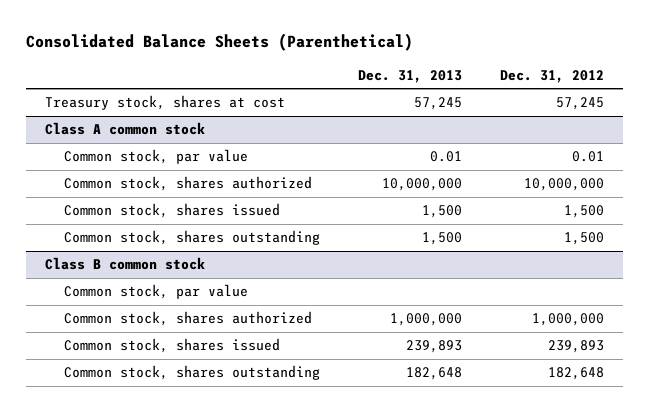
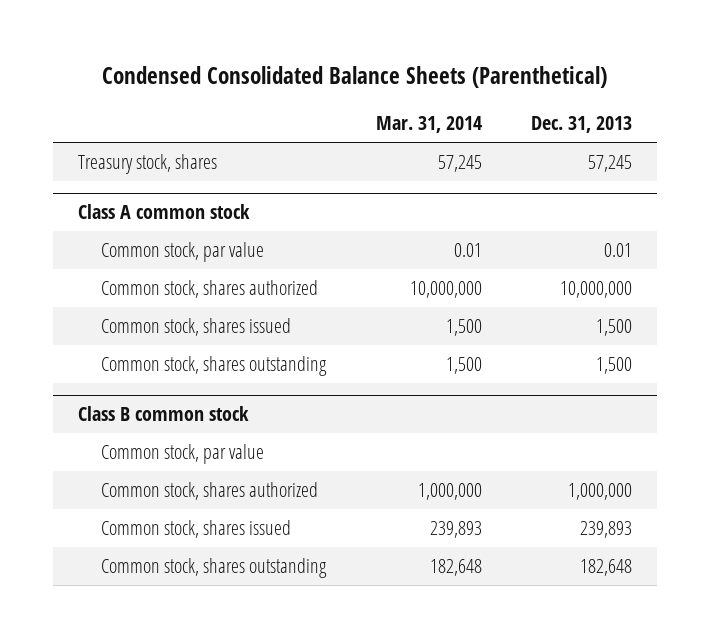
[25,33,413,52] Consolidated Balance Sheets (Parenthetical) -> [102,66,608,89] Condensed Consolidated Balance Sheets (Parenthetical)
[500,69,605,83] Dec. 31, 2012 -> none
none -> [375,116,482,134] Mar. 31, 2014
[44,95,285,111] Treasury stock, shares at cost -> [78,153,218,174] Treasury stock, shares

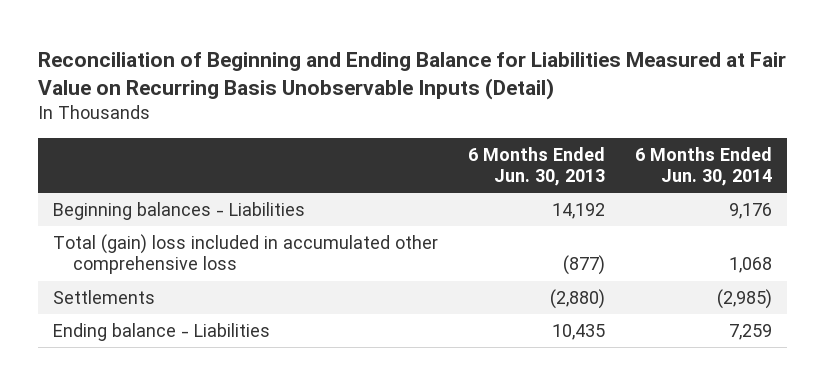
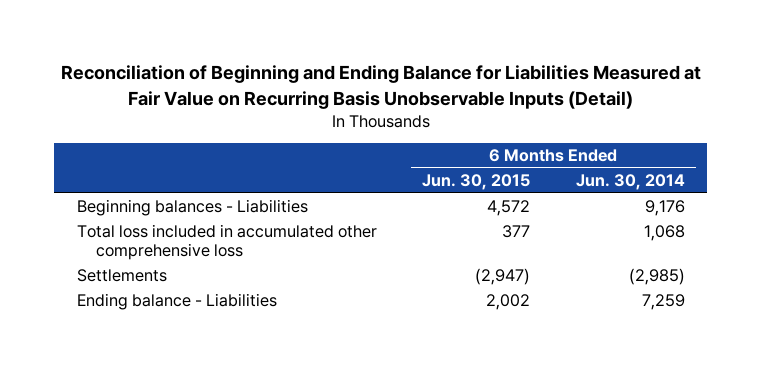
[468,146,606,187] 6 Months Ended Jun. 30, 2013 -> none
none -> [422,173,531,190] Jun. 30, 2015
[53,234,439,275] Total (gain) loss included in accumulated other comprehensive loss -> [76,224,377,261] Total loss included in accumulated other comprehensive loss

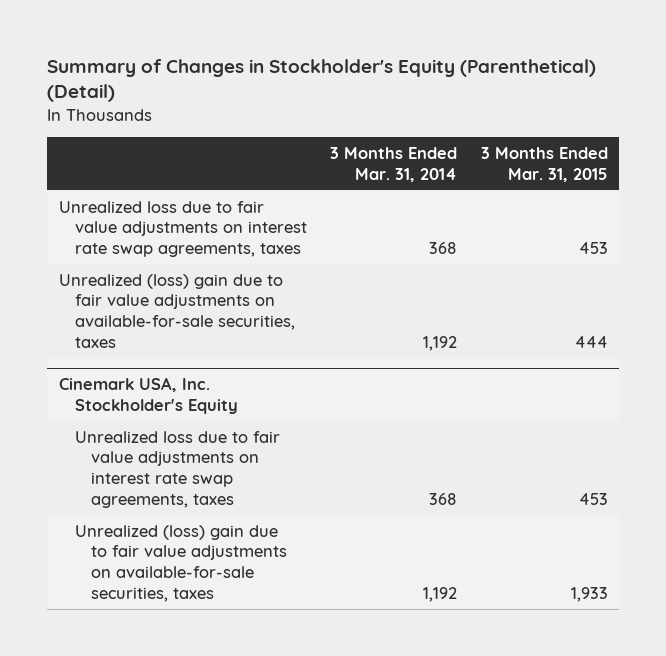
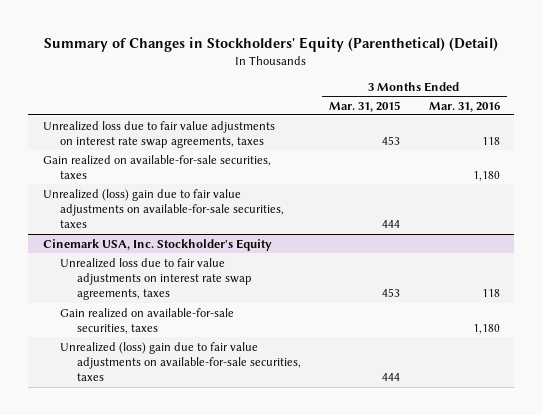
[46,58,596,103] Summary of Changes in Stockholder's Equity (Parenthetical) (Detail) -> [44,36,499,52] Summary of Changes in Stockholders' Equity (Parenthetical) (Detail)
[330,147,458,182] 3 Months Ended Mar. 31, 2014 -> none
none -> [428,101,500,112] Mar. 31, 2016
none -> [42,154,271,179] Gain realized on available-for-sale securities, taxes
none -> [59,307,234,334] Gain realized on available-for-sale securities, taxes
[570,587,608,603] 1,933 -> [382,373,401,382] 444

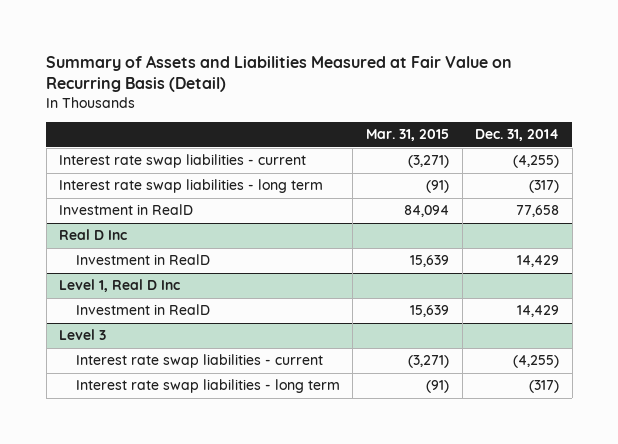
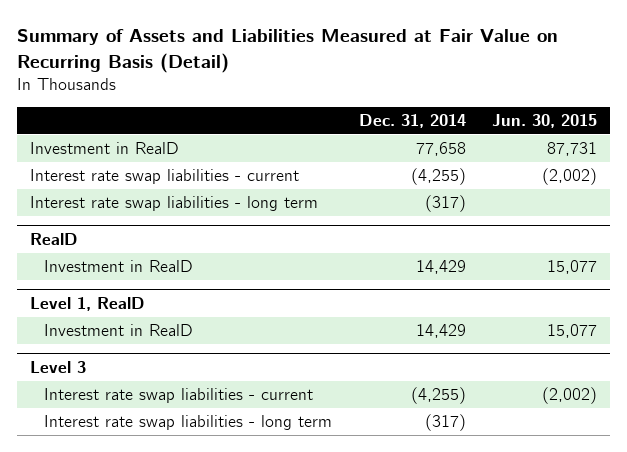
[366,129,450,142] Mar. 31, 2015 -> none
none -> [492,113,598,128] Jun. 30, 2015
[59,204,194,216] Investment in RealD -> [29,142,179,155] Investment in RealD
[59,229,128,241] Real D Inc -> none
none -> [29,233,78,246] RealD
[59,279,181,293] Level 1, Real D Inc -> none
none -> [29,297,145,312] Level 1, RealD

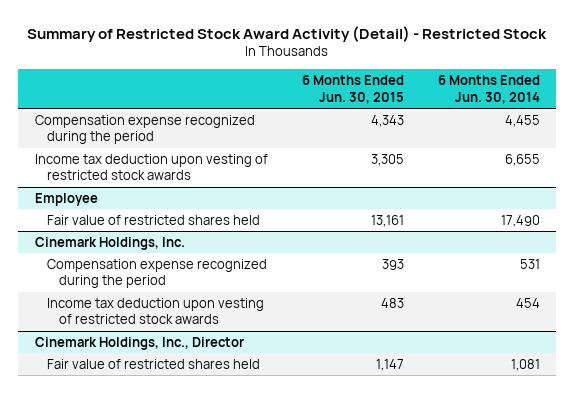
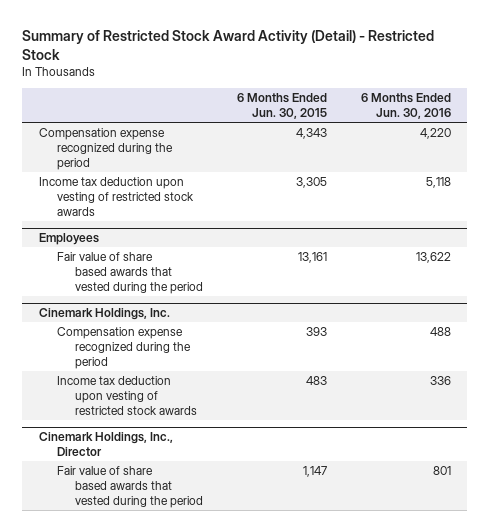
[437,75,540,104] 6 Months Ended Jun. 30, 2014 -> none
none -> [360,92,451,120] 6 Months Ended Jun. 30, 2016
[35,192,99,206] Employee -> [38,233,99,246] Employees
[47,214,261,225] Fair value of restricted shares held -> [57,251,204,295] Fair value of share based awards that vested during the period
[47,358,261,369] Fair value of restricted shares held -> [57,465,204,509] Fair value of share based awards that vested during the period

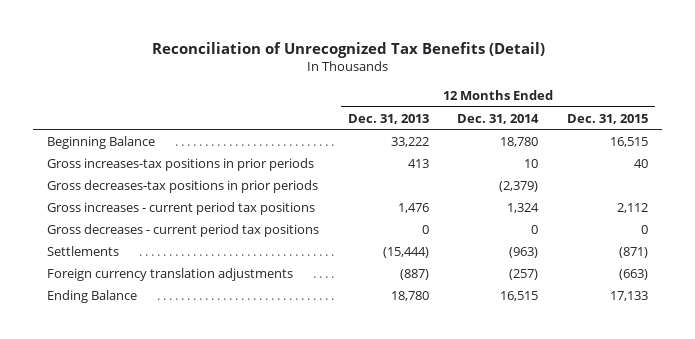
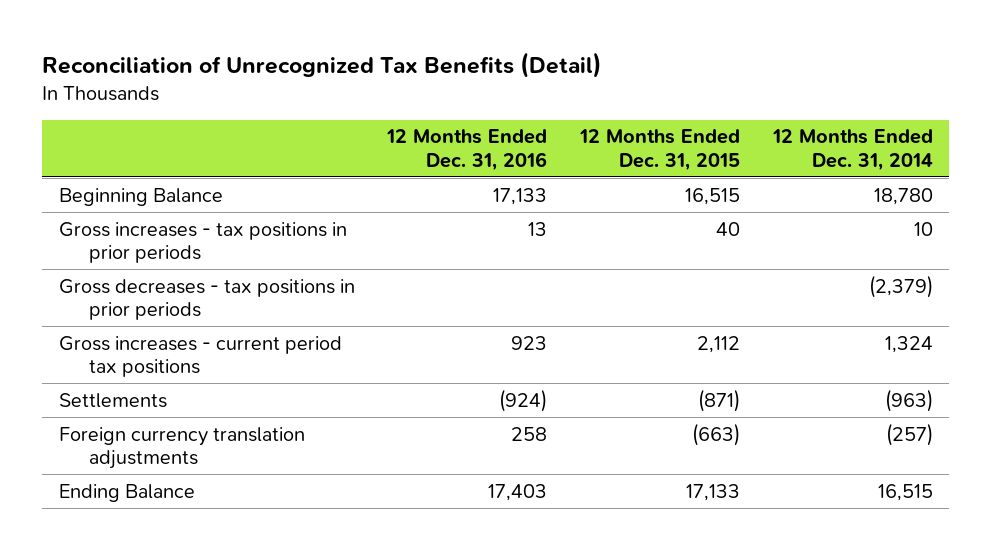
[347,113,429,124] Dec. 31, 2013 -> none
none -> [386,129,548,171] 12 Months Ended Dec. 31, 2016
[47,157,315,171] Gross increases-tax positions in prior periods -> [58,221,347,263] Gross increases - tax positions in prior periods
[47,179,319,193] Gross decreases-tax positions in prior periods -> [58,278,355,320] Gross decreases - tax positions in prior periods
[47,223,320,237] Gross decreases - current period tax positions -> none

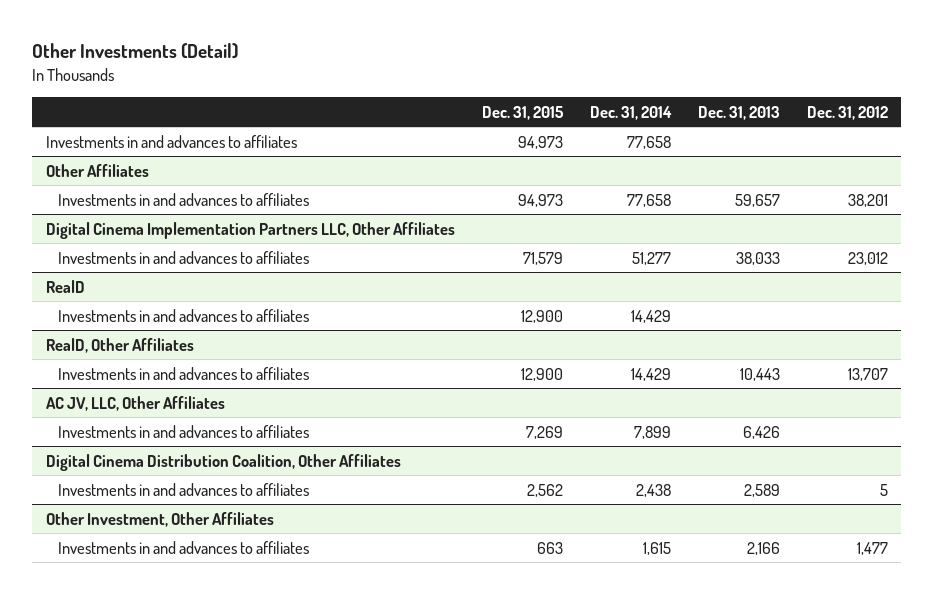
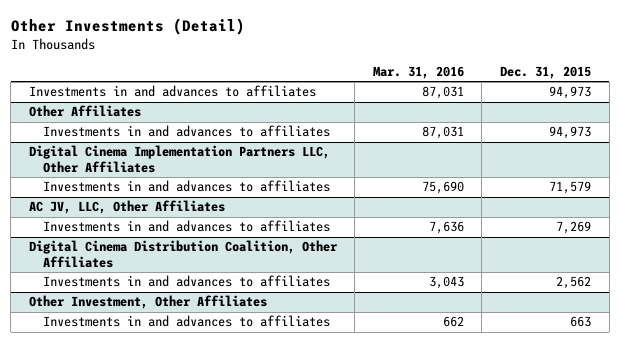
[589,105,672,120] Dec. 31, 2014 -> none
[697,105,780,120] Dec. 31, 2013 -> none
[806,105,888,120] Dec. 31, 2012 -> none
none -> [372,65,464,79] Mar. 31, 2016
[45,279,85,293] RealD -> none
[58,308,310,322] Investments in and advances to affiliates -> none
[45,337,194,353] RealD, Other Affiliates -> none
[58,366,310,380] Investments in and advances to affiliates -> none

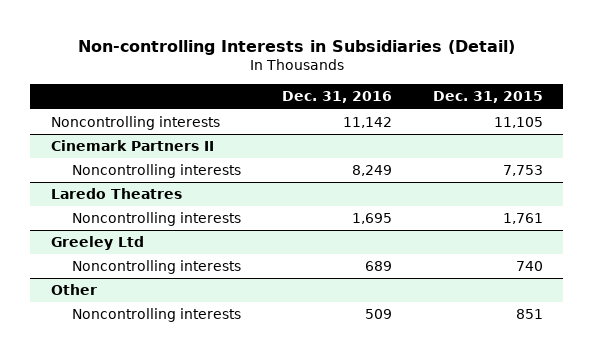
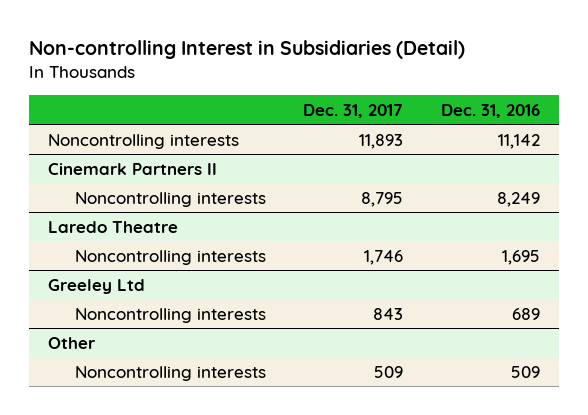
[77,39,515,55] Non-controlling Interests in Subsidiaries (Detail) -> [29,40,466,60] Non-controlling Interest in Subsidiaries (Detail)
[432,91,543,104] Dec. 31, 2015 -> none
none -> [303,103,404,118] Dec. 31, 2017
[50,188,182,200] Laredo Theatres -> [47,220,178,233] Laredo Theatre

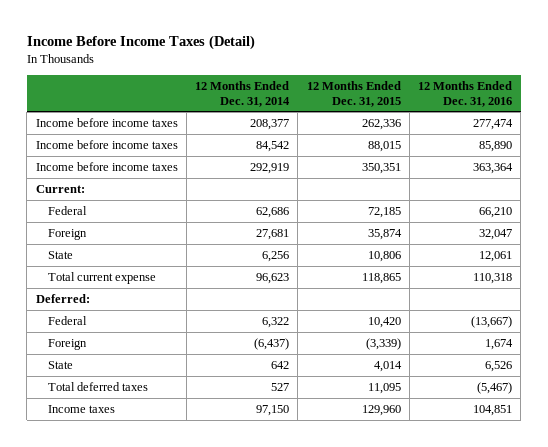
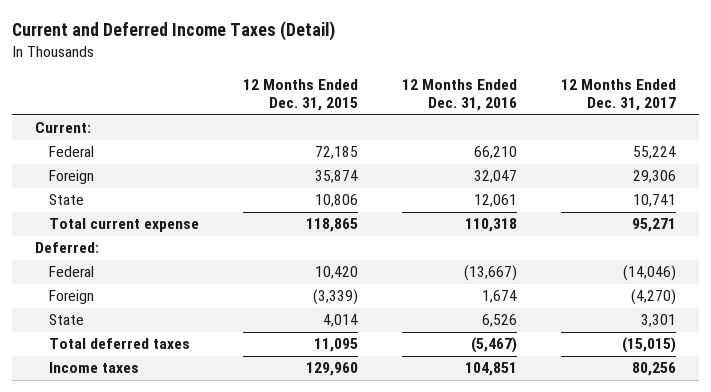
[26,35,255,51] Income Before Income Taxes (Detail) -> [12,21,336,42] Current and Deferred Income Taxes (Detail)
[195,81,291,107] 12 Months Ended Dec. 31, 2014 -> none
none -> [561,78,677,112] 12 Months Ended Dec. 31, 2017
[35,117,178,127] Income before income taxes -> none
[35,139,178,149] Income before income taxes -> none
[35,161,178,171] Income before income taxes -> none

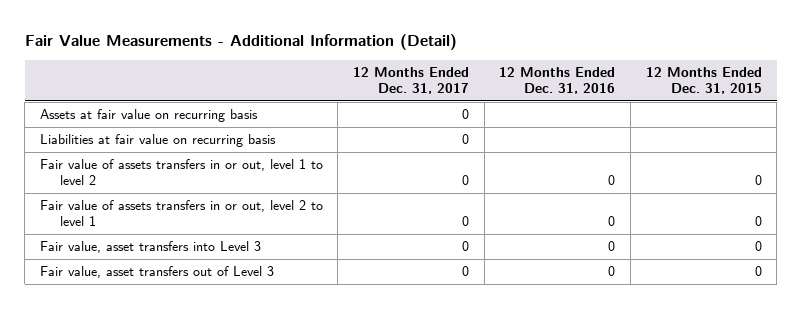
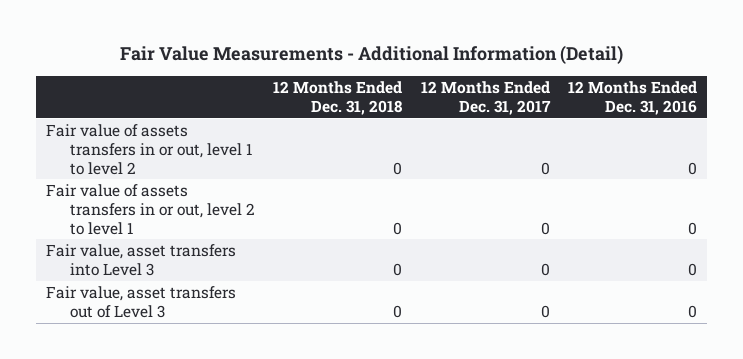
[645,66,762,94] 12 Months Ended Dec. 31, 2015 -> none
none -> [273,80,403,115] 12 Months Ended Dec. 31, 2018
[39,109,258,123] Assets at fair value on recurring basis -> none
[39,134,276,148] Liabilities at fair value on recurring basis -> none

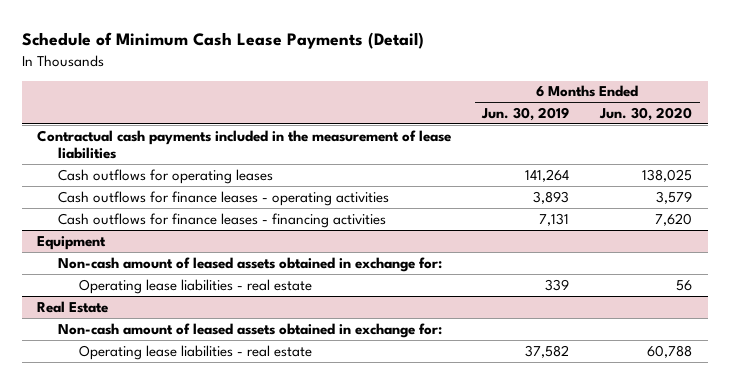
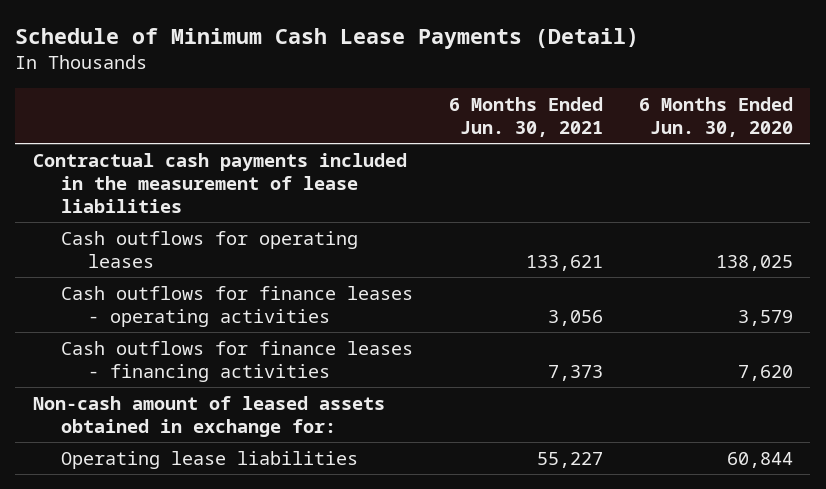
[481,107,570,122] Jun. 30, 2019 -> none
none -> [448,96,603,137] 6 Months Ended Jun. 30, 2021
[37,235,107,250] Equipment -> none
[37,300,109,313] Real Estate -> none
[58,322,443,338] Non-cash amount of leased assets obtained in exchange for: -> none
[78,344,312,360] Operating lease liabilities - real estate -> none
[78,278,312,294] Operating lease liabilities - real estate -> [60,450,358,469] Operating lease liabilities
[676,279,693,291] 56 -> [726,451,793,468] 60,844

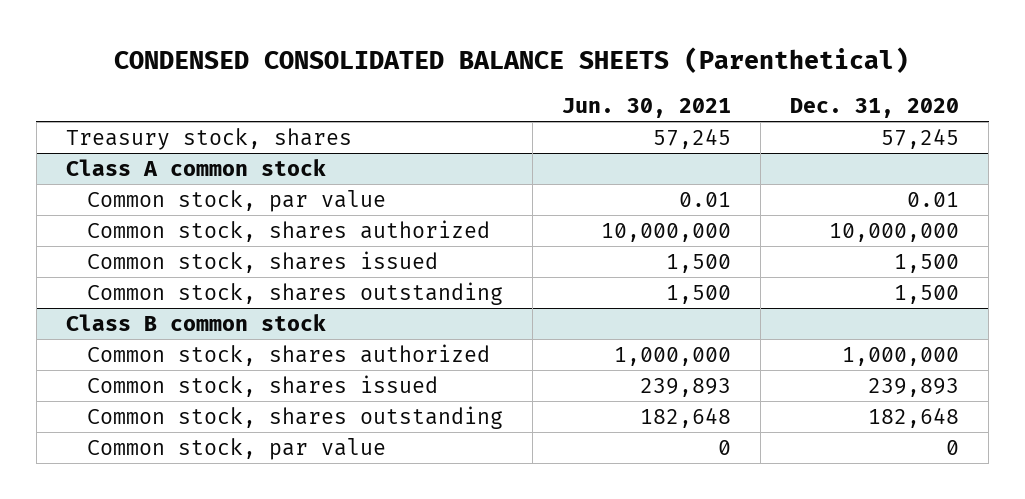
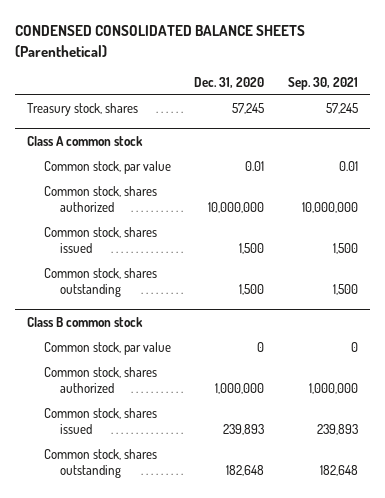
[562,98,732,119] Jun. 30, 2021 -> none
none -> [288,77,359,91] Sep. 30, 2021
[87,437,387,460] Common stock, par value -> [43,342,171,356] Common stock, par value

